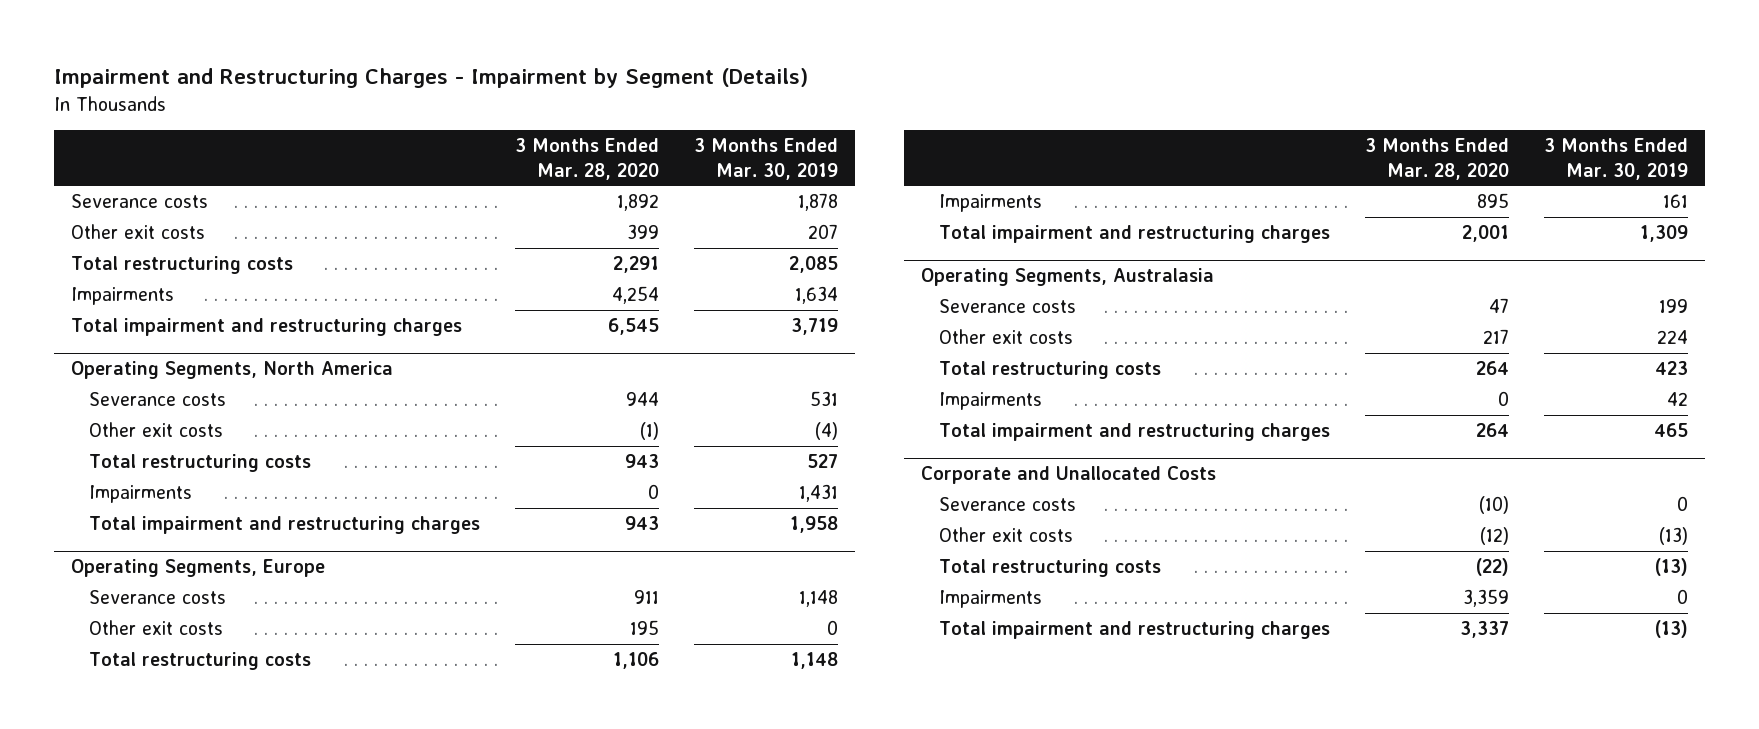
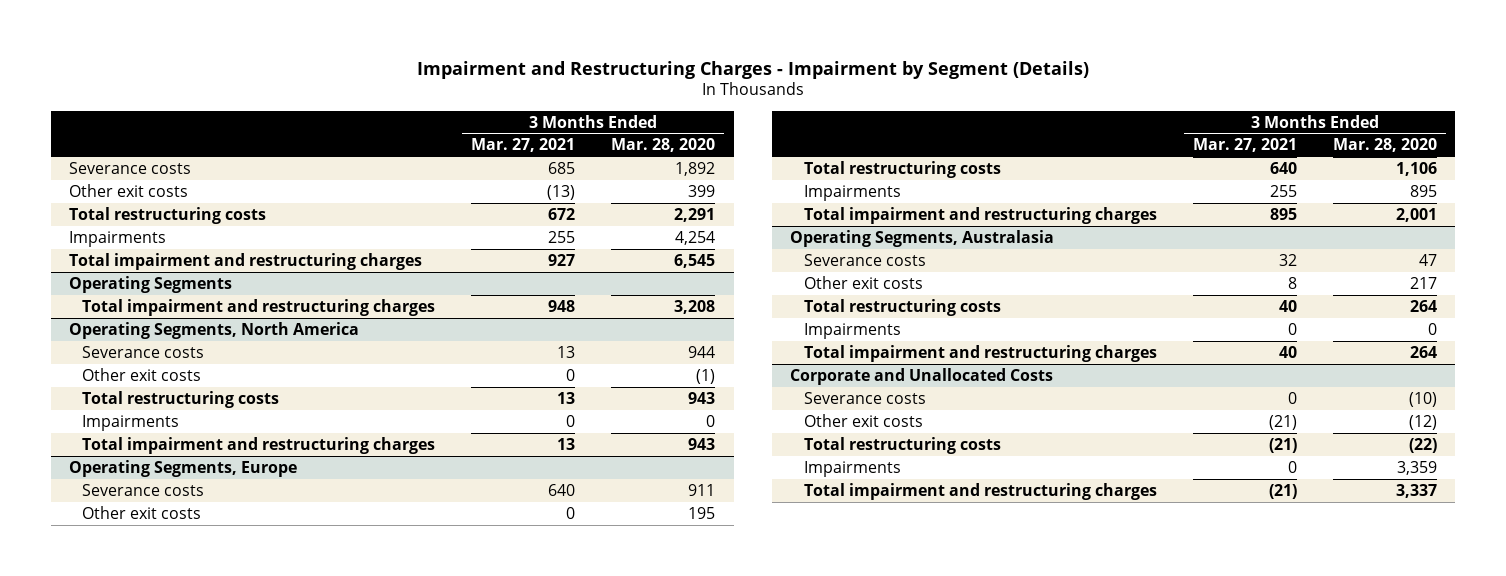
[693,137,838,180] 3 Months Ended Mar. 30, 2019 -> none
none -> [471,138,576,153] Mar. 27, 2021
none -> [68,275,232,293] Operating Segments
none -> [82,298,436,316] Total impairment and restructuring charges

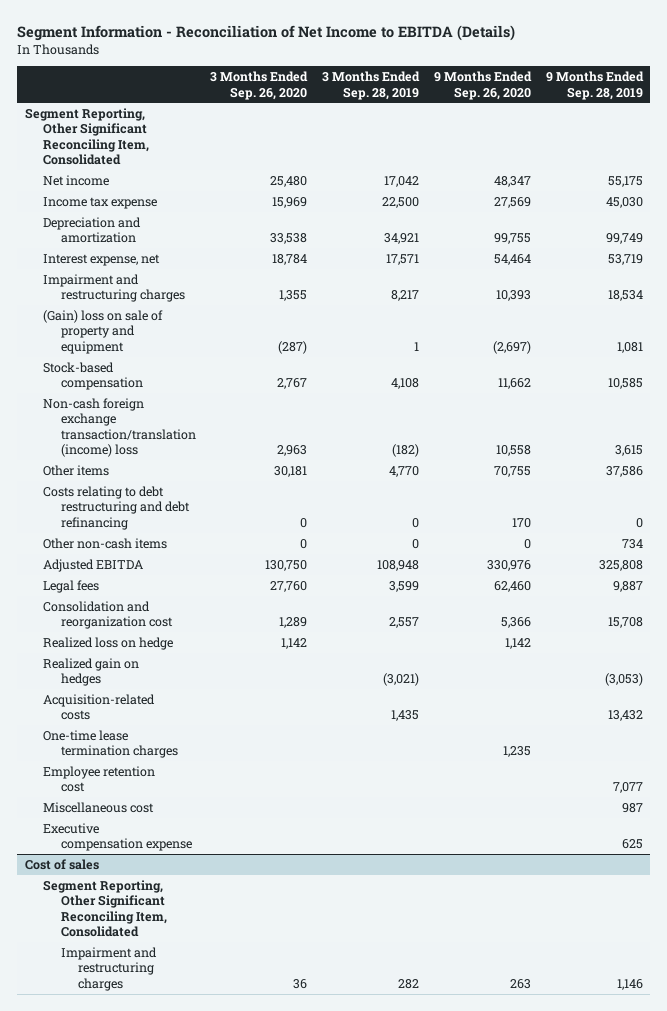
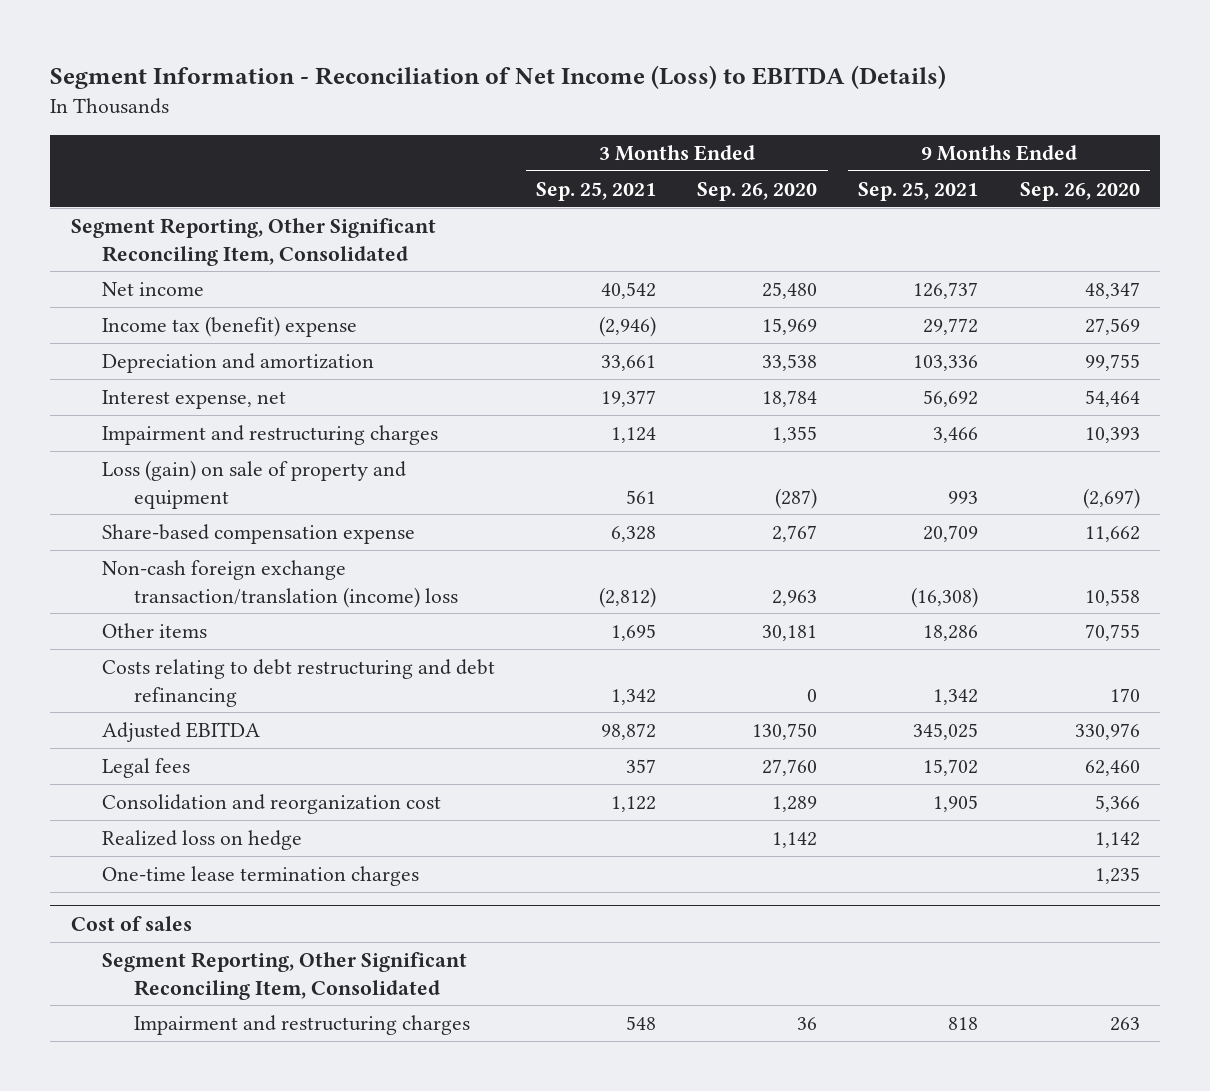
[17,24,516,41] Segment Information - Reconciliation of Net Income to EBITDA (Details) -> [50,64,947,89] Segment Information - Reconciliation of Net Income (Loss) to EBITDA (Details)
[322,71,421,100] 3 Months Ended Sep. 28, 2019 -> none
[545,71,644,100] 9 Months Ended Sep. 28, 2019 -> none
none -> [536,181,657,201] Sep. 25, 2021
none -> [858,181,979,201] Sep. 25, 2021
[42,196,157,209] Income tax expense -> [102,315,358,337] Income tax (benefit) expense
[42,309,163,354] (Gain) loss on sale of property and equipment -> [102,459,407,509] Loss (gain) on sale of property and equipment
[42,361,143,391] Stock-based compensation -> [102,523,416,544] Share-based compensation expense
[42,537,167,549] Other non-cash items -> none
[42,657,139,687] Realized gain on hedges -> none
[42,693,155,721] Acquisition-related costs -> none
[42,765,155,793] Employee retention cost -> none
[42,801,154,813] Miscellaneous cost -> none
[42,822,192,852] Executive compensation expense -> none

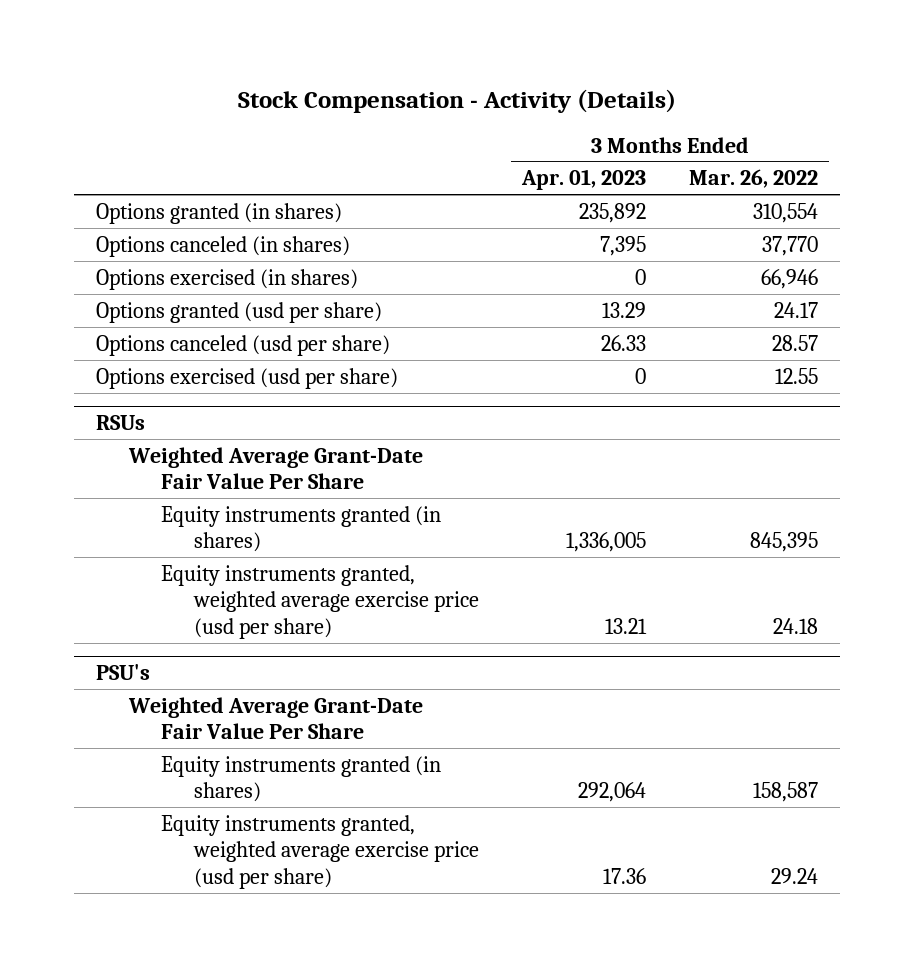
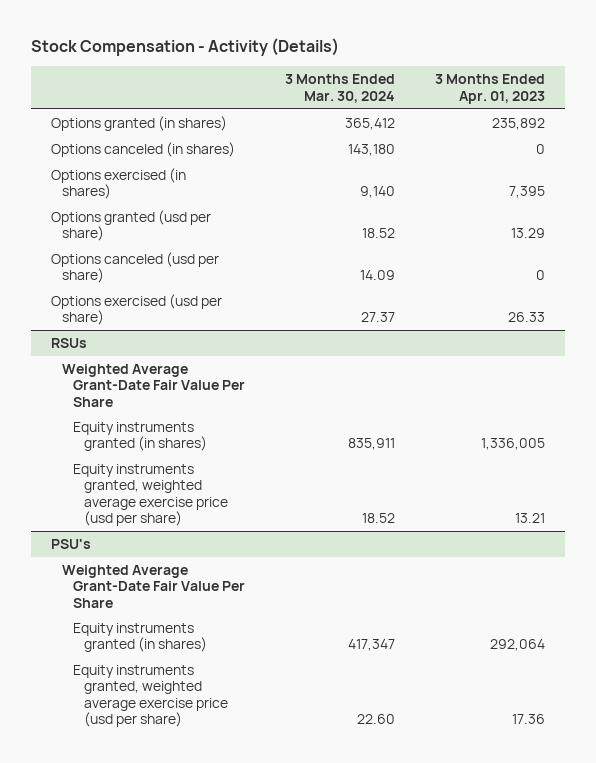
[689,169,819,189] Mar. 26, 2022 -> none
none -> [284,74,395,103] 3 Months Ended Mar. 30, 2024
[599,235,646,256] 7,395 -> [536,143,546,154] 0
[634,268,646,285] 0 -> [509,186,546,199] 7,395
[600,334,646,351] 26.33 -> [536,270,546,281] 0
[634,367,646,384] 0 -> [508,312,546,323] 26.33

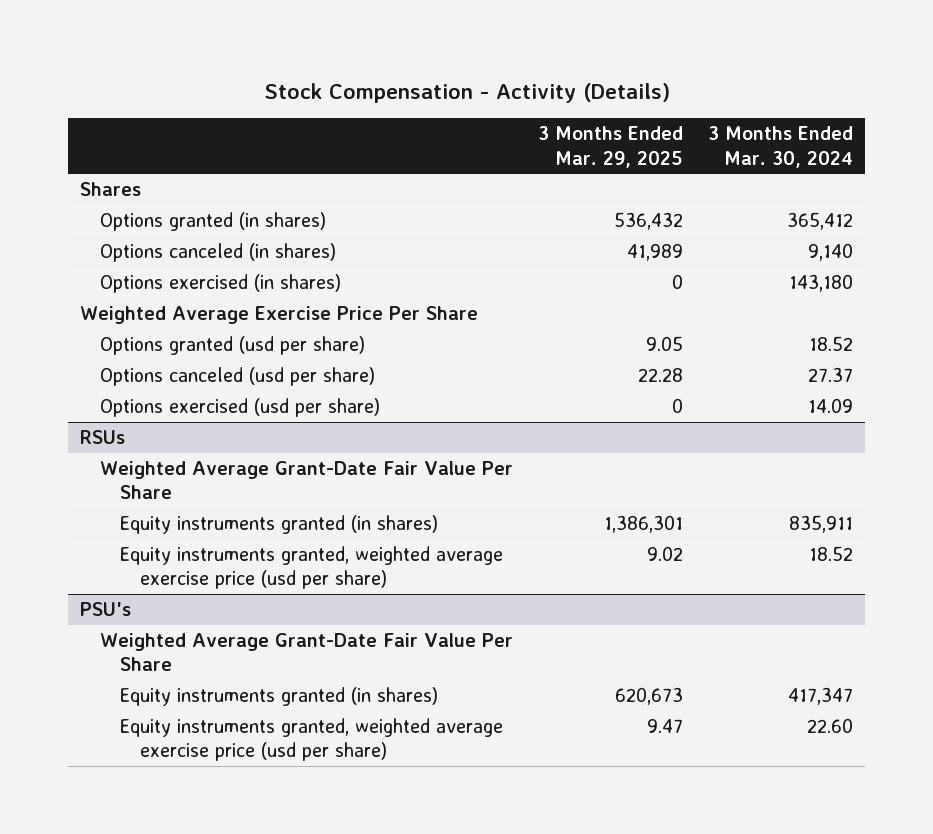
[435,74,546,104] 3 Months Ended Apr. 01, 2023 -> none
none -> [537,126,683,168] 3 Months Ended Mar. 29, 2025
none -> [80,182,142,197] Shares
[347,143,395,156] 143,180 -> [807,243,853,262] 9,140
[359,186,395,199] 9,140 -> [788,274,853,293] 143,180
none -> [80,306,479,325] Weighted Average Exercise Price Per Share
[359,270,395,281] 14.09 -> [807,367,853,383] 27.37
[360,312,395,323] 27.37 -> [807,398,853,414] 14.09

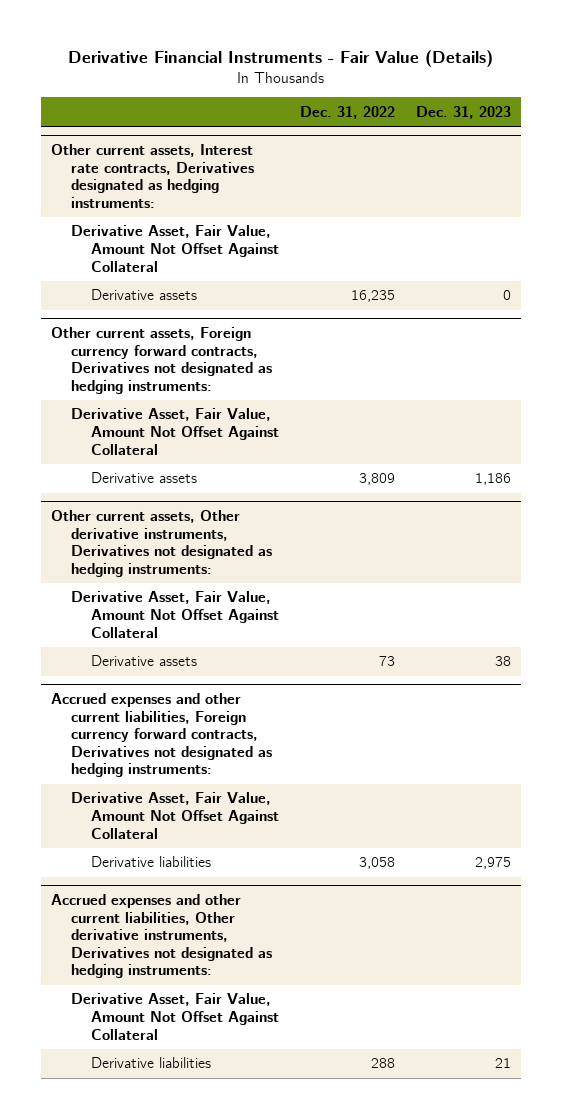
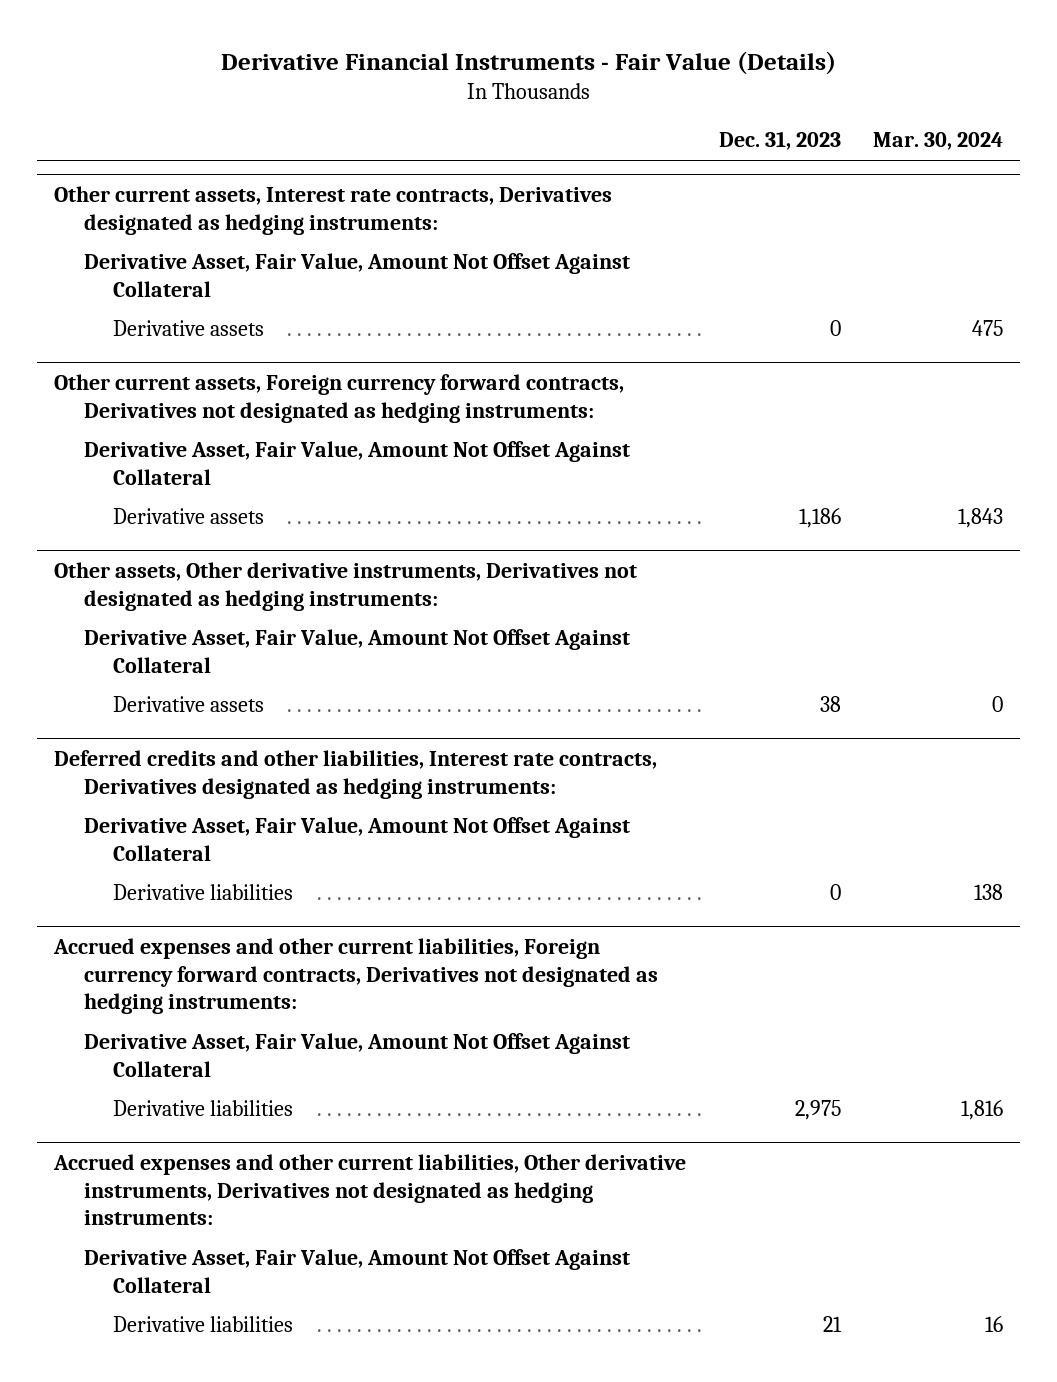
[299,105,395,119] Dec. 31, 2022 -> none
none -> [873,132,1004,151] Mar. 30, 2024
[51,510,272,577] Other current assets, Other derivative instruments, Derivatives not designated as hedging instruments: -> [53,561,637,611] Other assets, Other derivative instruments, Derivatives not designated as hedging instruments:
none -> [53,749,657,799] Deferred credits and other liabilities, Interest rate contracts, Derivatives designated as hedging instruments:
none -> [83,817,630,861] Derivative Asset, Fair Value, Amount Not Offset Against Collateral
none -> [113,884,294,901] Derivative liabilities

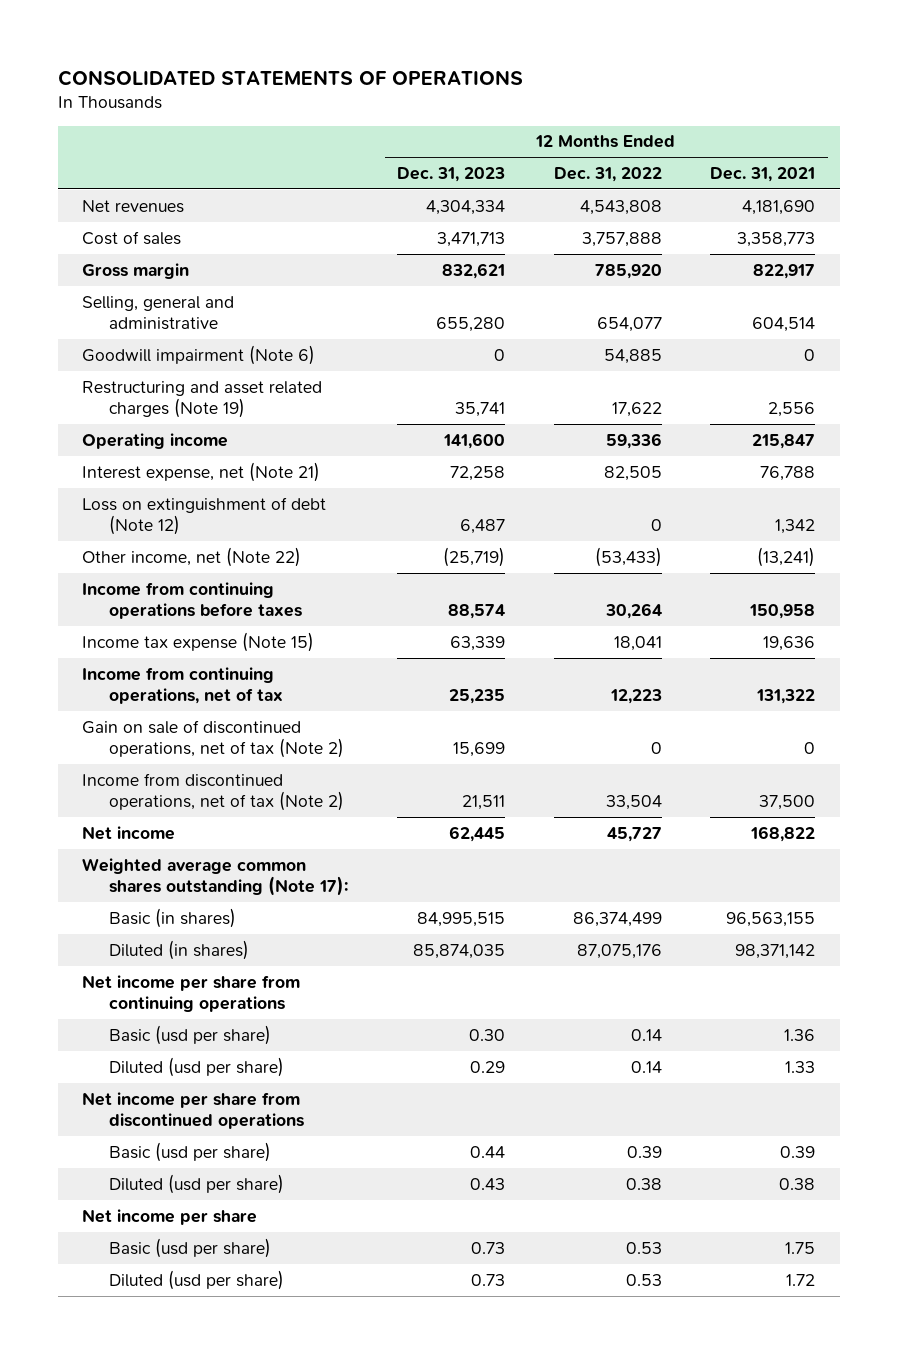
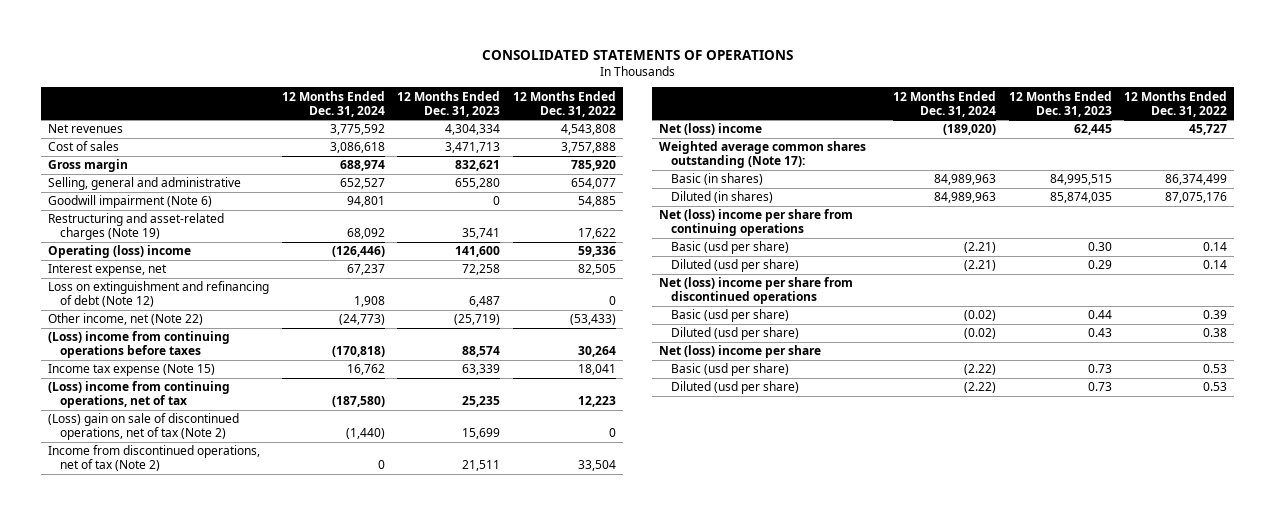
[710,166,816,182] Dec. 31, 2021 -> none
none -> [281,90,385,117] 12 Months Ended Dec. 31, 2024
[82,380,323,419] Restructuring and asset related charges (Note 19) -> [47,213,224,241] Restructuring and asset-related charges (Note 19)
[82,432,229,449] Operating income -> [47,245,191,259] Operating (loss) income
[82,461,321,482] Interest expense, net (Note 21) -> [47,264,167,277] Interest expense, net
[82,496,327,536] Loss on extinguishment of debt (Note 12) -> [47,281,269,308] Loss on extinguishment and refinancing of debt (Note 12)
[82,581,302,620] Income from continuing operations before taxes -> [47,331,230,359] (Loss) income from continuing operations before taxes
[82,666,283,705] Income from continuing operations, net of tax -> [47,381,230,409] (Loss) income from continuing operations, net of tax
[82,719,344,759] Gain on sale of discontinued operations, net of tax (Note 2) -> [47,413,239,441] (Loss) gain on sale of discontinued operations, net of tax (Note 2)
[82,825,176,840] Net income -> [658,123,762,136] Net (loss) income
[82,974,301,1013] Net income per share from continuing operations -> [658,209,853,237] Net (loss) income per share from continuing operations
[82,1091,304,1130] Net income per share from discontinued operations -> [658,277,853,305] Net (loss) income per share from discontinued operations
[82,1208,258,1225] Net income per share -> [658,345,821,359] Net (loss) income per share

